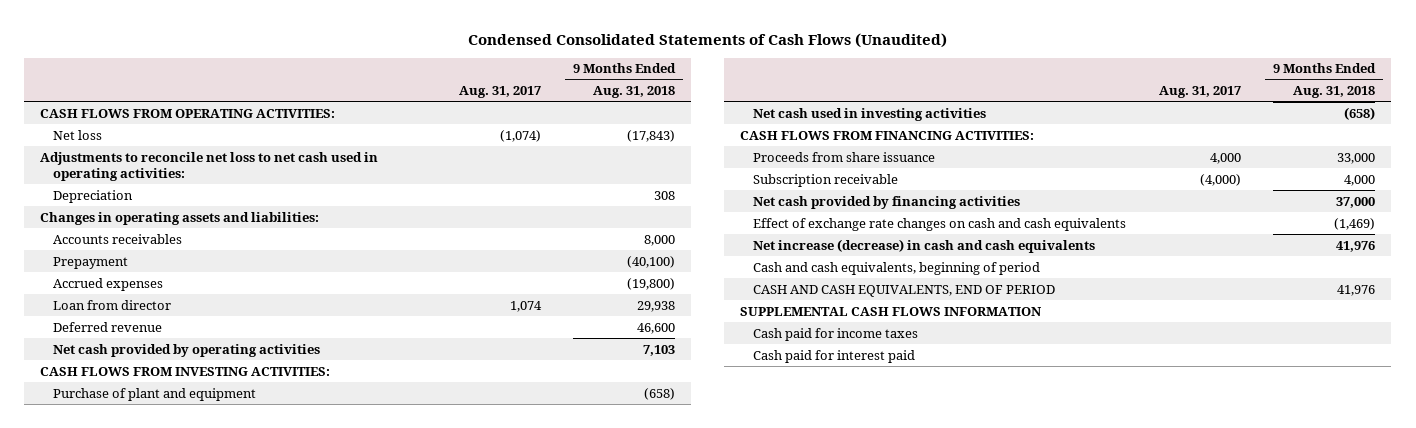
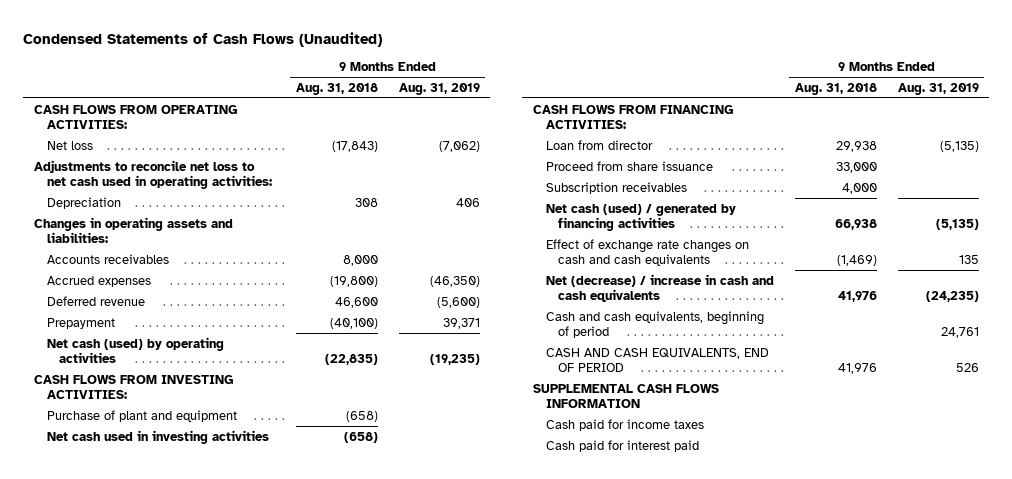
[467,32,947,48] Condensed Consolidated Statements of Cash Flows (Unaudited) -> [23,31,383,47] Condensed Statements of Cash Flows (Unaudited)
[458,86,541,99] Aug. 31, 2017 -> none
none -> [398,82,480,95] Aug. 31, 2019
[53,256,129,269] Prepayment -> [46,317,115,329] Prepayment
[53,343,321,357] Net cash provided by operating activities -> [46,336,224,363] Net cash (used) by operating activities
[643,344,676,356] 7,103 -> [324,353,378,365] (22,835)
[753,173,899,187] Subscription receivable -> none
[53,299,172,310] Loan from director -> [545,139,653,150] Loan from director
[753,151,936,162] Proceeds from share issuance -> [545,160,713,171] Proceed from share issuance
none -> [545,181,687,194] Subscription receivables
[753,195,1021,209] Net cash provided by financing activities -> [545,203,736,231] Net cash (used) / generated by financing activities
[1336,196,1376,208] 37,000 -> [834,218,877,230] 66,938
[753,238,1096,253] Net increase (decrease) in cash and cash equivalents -> [545,273,774,302] Net (decrease) / increase in cash and cash equivalents

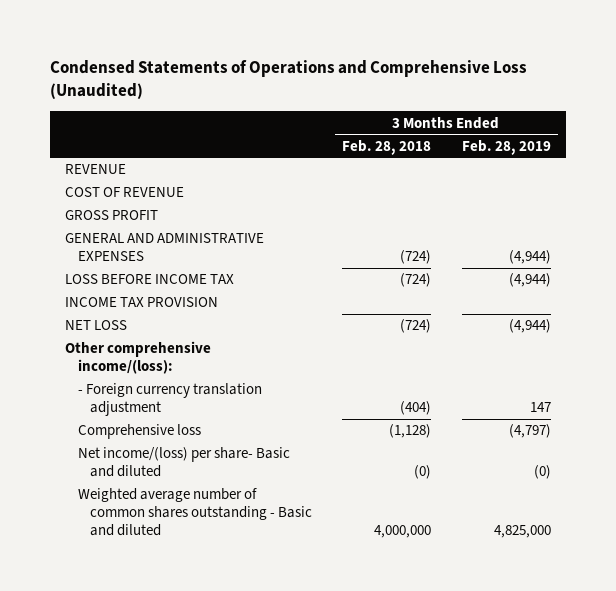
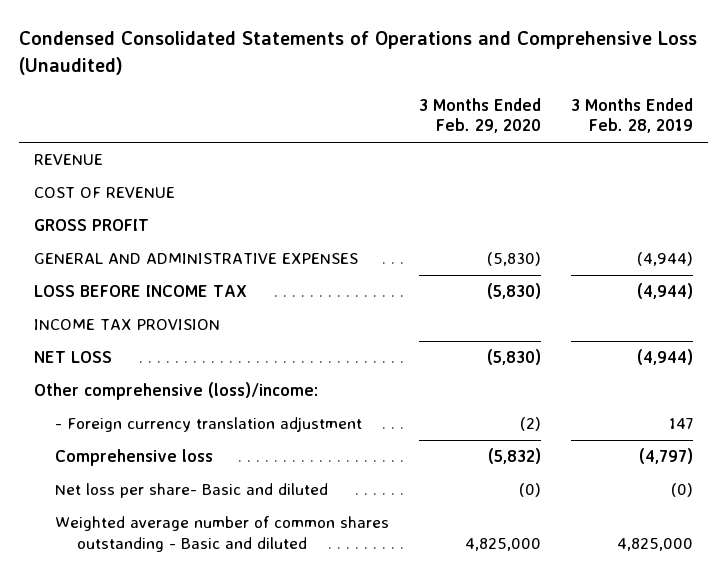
[50,60,528,100] Condensed Statements of Operations and Comprehensive Loss (Unaudited) -> [18,31,697,75] Condensed Consolidated Statements of Operations and Comprehensive Loss (Unaudited)
[342,139,432,155] Feb. 28, 2018 -> none
none -> [419,98,542,134] 3 Months Ended Feb. 29, 2020
[65,341,212,374] Other comprehensive income/(loss): -> [33,382,318,401] Other comprehensive (loss)/income:
[77,447,290,477] Net income/(loss) per share- Basic and diluted -> [55,483,329,499] Net loss per share- Basic and diluted

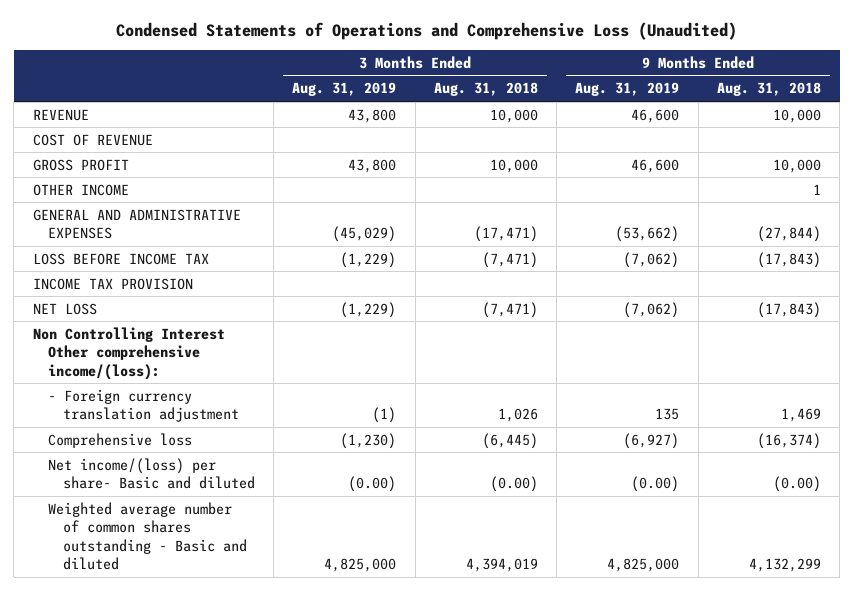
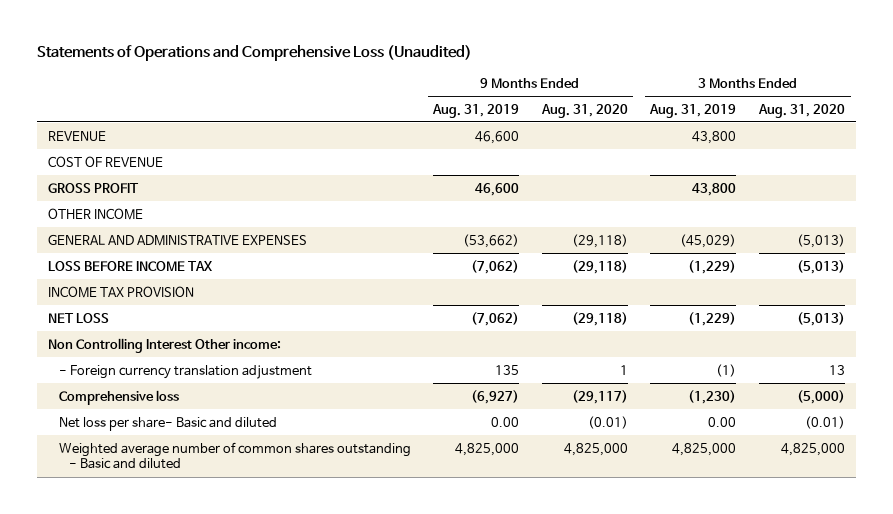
[115,22,737,41] Condensed Statements of Operations and Comprehensive Loss (Unaudited) -> [37,45,473,62] Statements of Operations and Comprehensive Loss (Unaudited)
[433,82,538,97] Aug. 31, 2018 -> none
[716,82,821,97] Aug. 31, 2018 -> none
none -> [540,103,628,118] Aug. 31, 2020
none -> [757,103,845,118] Aug. 31, 2020
[32,326,225,380] Non Controlling Interest Other comprehensive income/(loss): -> [48,337,282,353] Non Controlling Interest Other income:
[47,457,255,490] Net income/(loss) per share- Basic and diluted -> [58,416,277,431] Net loss per share- Basic and diluted
[348,476,397,493] (0.00) -> [708,416,737,427] 0.00
[631,476,680,493] (0.00) -> [491,416,520,427] 0.00

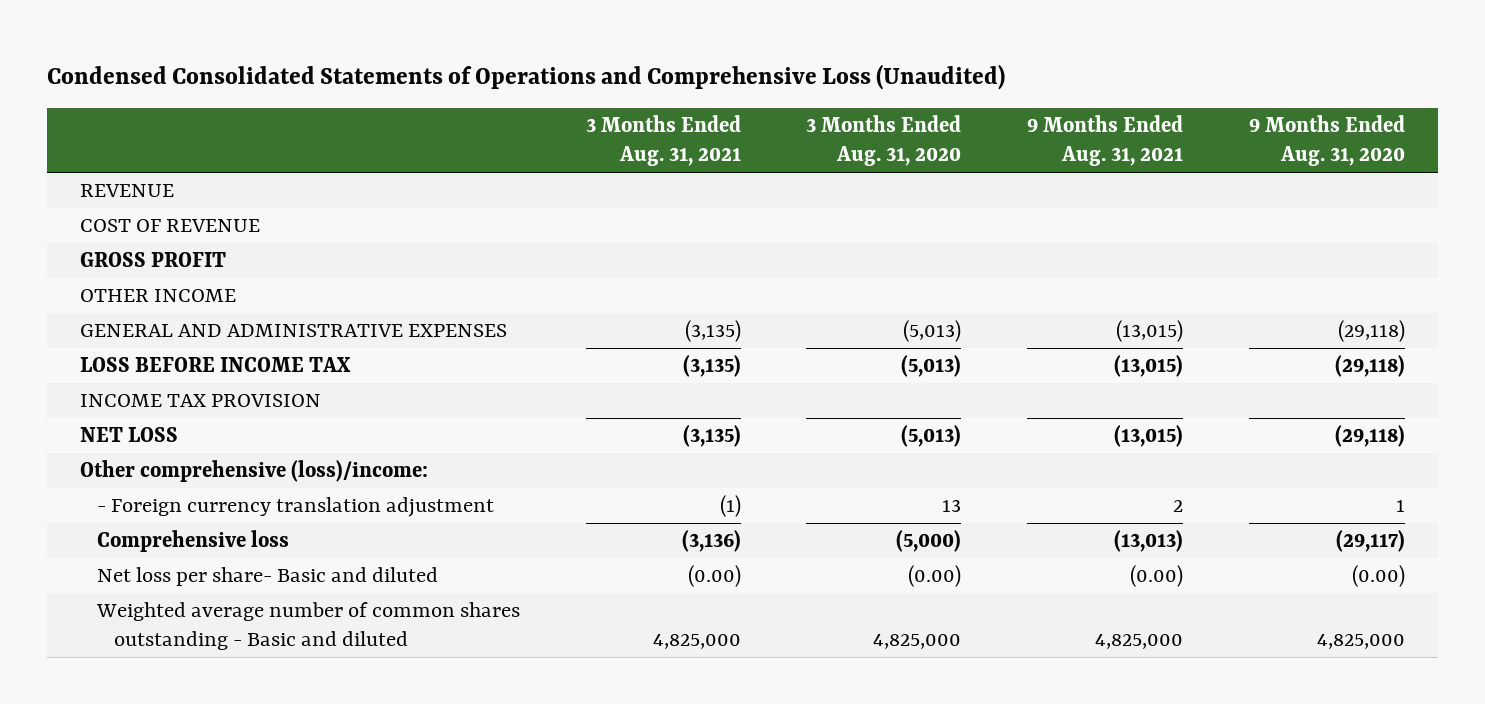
[37,45,473,62] Statements of Operations and Comprehensive Loss (Unaudited) -> [47,64,1006,91] Condensed Consolidated Statements of Operations and Comprehensive Loss (Unaudited)
[432,103,520,118] Aug. 31, 2019 -> none
[649,103,737,118] Aug. 31, 2019 -> none
none -> [585,115,741,167] 3 Months Ended Aug. 31, 2021
none -> [1027,115,1184,167] 9 Months Ended Aug. 31, 2021
[48,337,282,353] Non Controlling Interest Other income: -> [80,460,429,483] Other comprehensive (loss)/income:
[587,415,628,429] (0.01) -> [1351,565,1405,588] (0.00)
[804,415,845,429] (0.01) -> [908,565,962,588] (0.00)

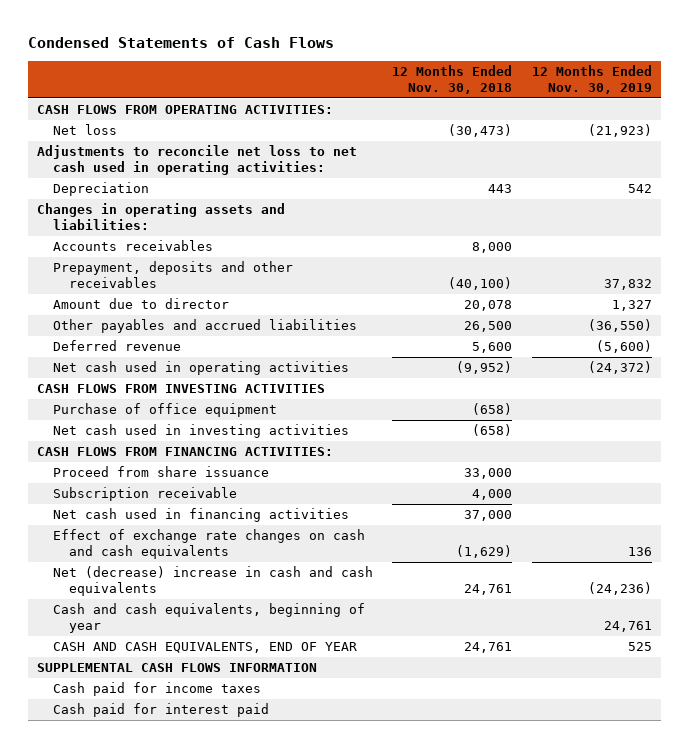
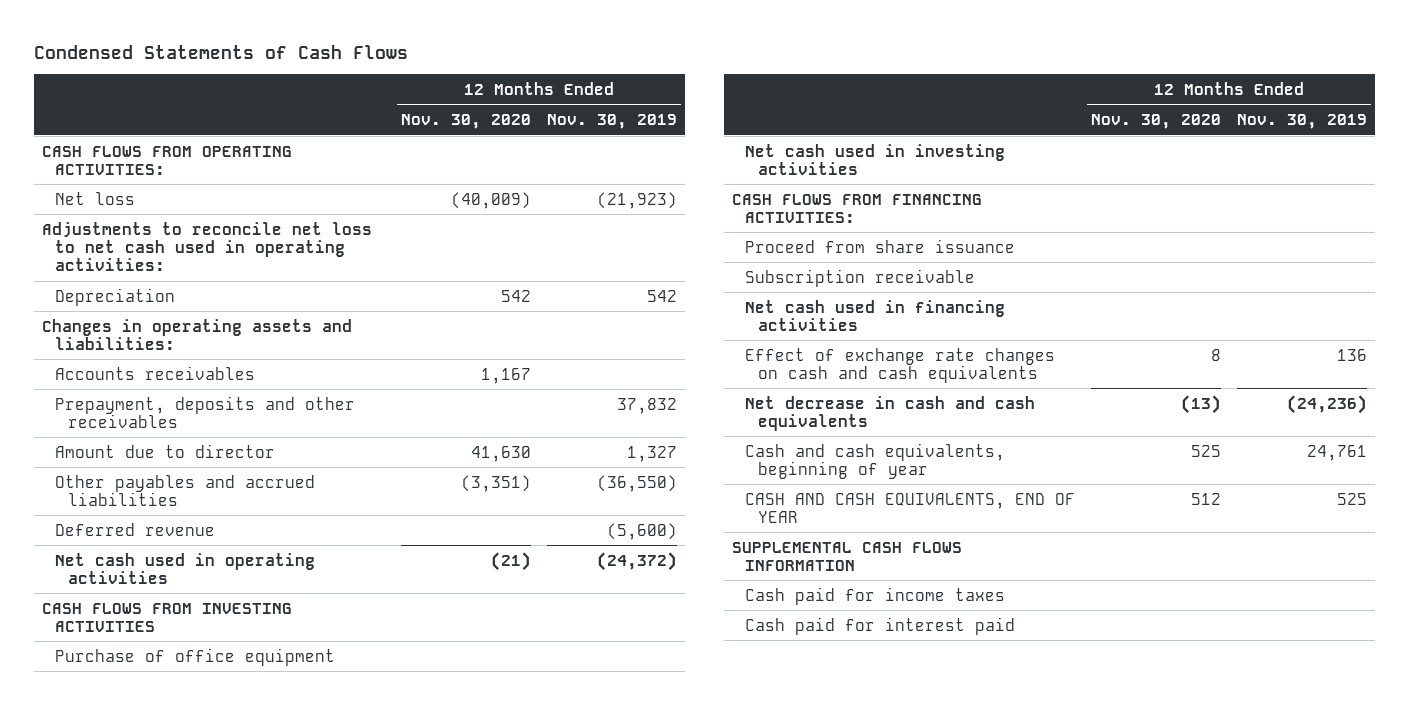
[392,64,513,94] 12 Months Ended Nov. 30, 2018 -> none
none -> [401,114,532,130] Nov. 30, 2020
[53,566,374,597] Net (decrease) increase in cash and cash equivalents -> [745,395,1036,431] Net decrease in cash and cash equivalents

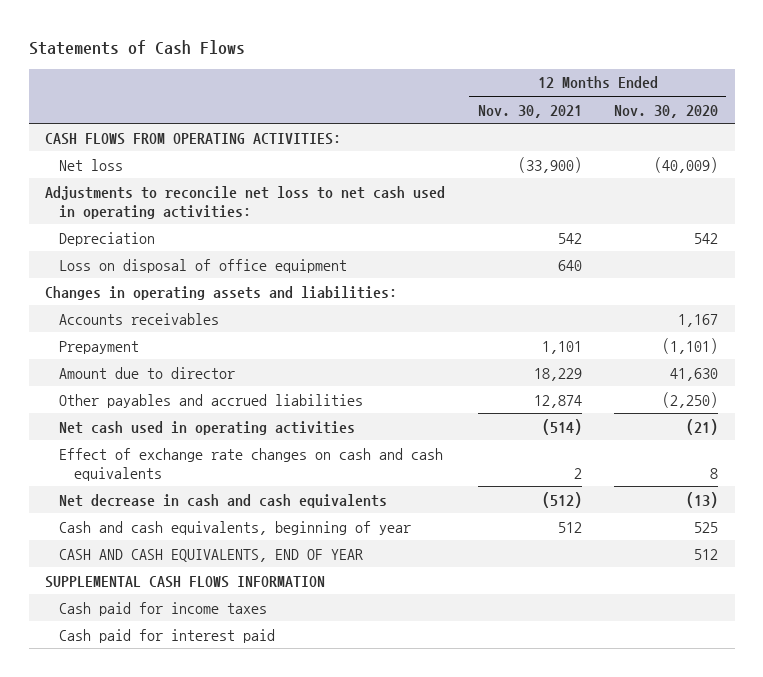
[34,44,409,59] Condensed Statements of Cash Flows -> [28,40,245,56] Statements of Cash Flows
[547,114,678,130] Nov. 30, 2019 -> none
none -> [477,104,582,118] Nov. 30, 2021
none -> [59,258,348,273] Loss on disposal of office equipment
[55,395,356,428] Prepayment, deposits and other receivables -> none
none -> [59,340,140,354] Prepayment
[55,522,216,536] Deferred revenue -> none
[461,474,532,492] (3,351) -> [662,391,719,408] (2,250)
[42,602,293,632] CASH FLOWS FROM INVESTING ACTIVITIES -> none
[55,647,336,666] Purchase of office equipment -> none
[745,143,1006,175] Net cash used in investing activities -> none
[732,193,983,223] CASH FLOWS FROM FINANCING ACTIVITIES: -> none
[745,238,1016,253] Proceed from share issuance -> none
[745,268,976,287] Subscription receivable -> none
[745,299,1006,331] Net cash used in financing activities -> none

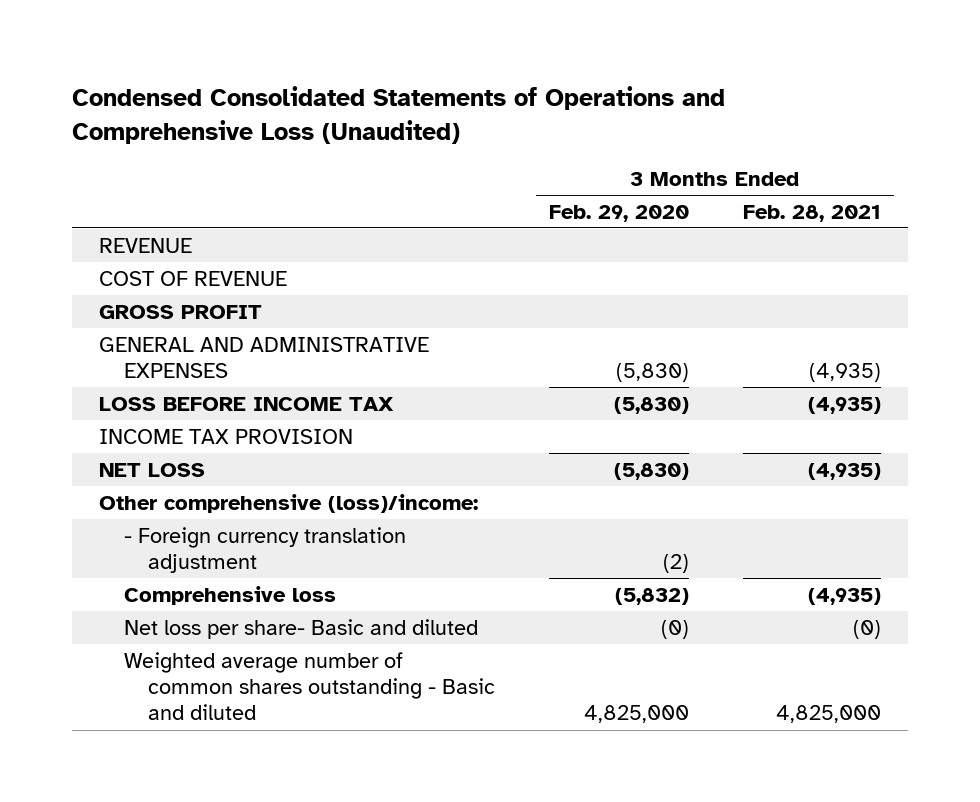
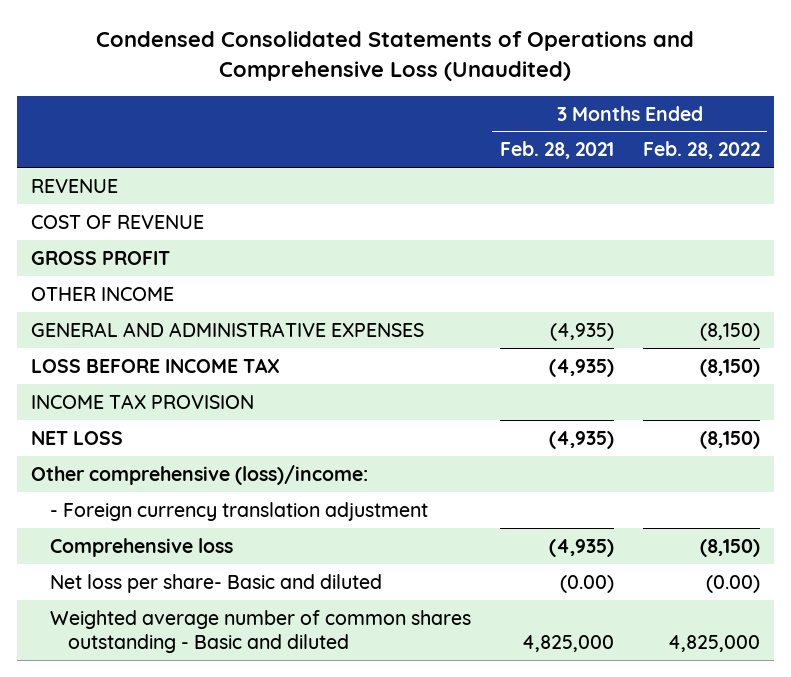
[549,204,690,222] Feb. 29, 2020 -> none
none -> [642,141,760,160] Feb. 28, 2022
none -> [31,286,175,301] OTHER INCOME
[852,619,881,639] (0) -> [559,574,614,593] (0.00)

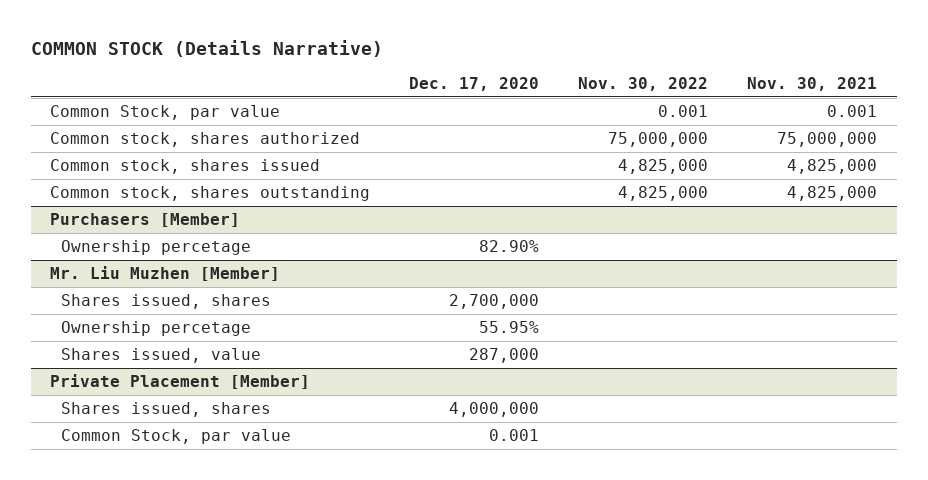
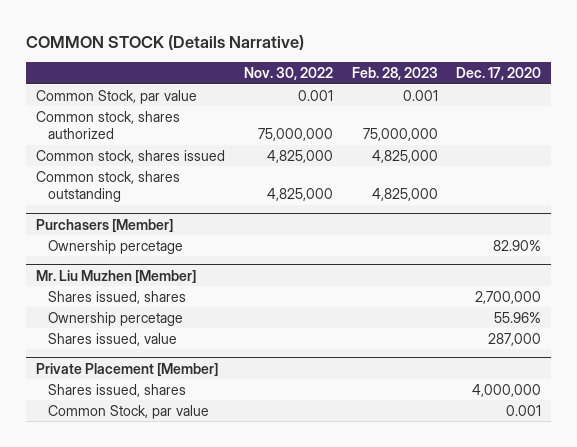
[747,77,878,92] Nov. 30, 2021 -> none
none -> [351,67,438,81] Feb. 28, 2023
[479,321,540,334] 55.95% -> [494,311,542,323] 55.96%

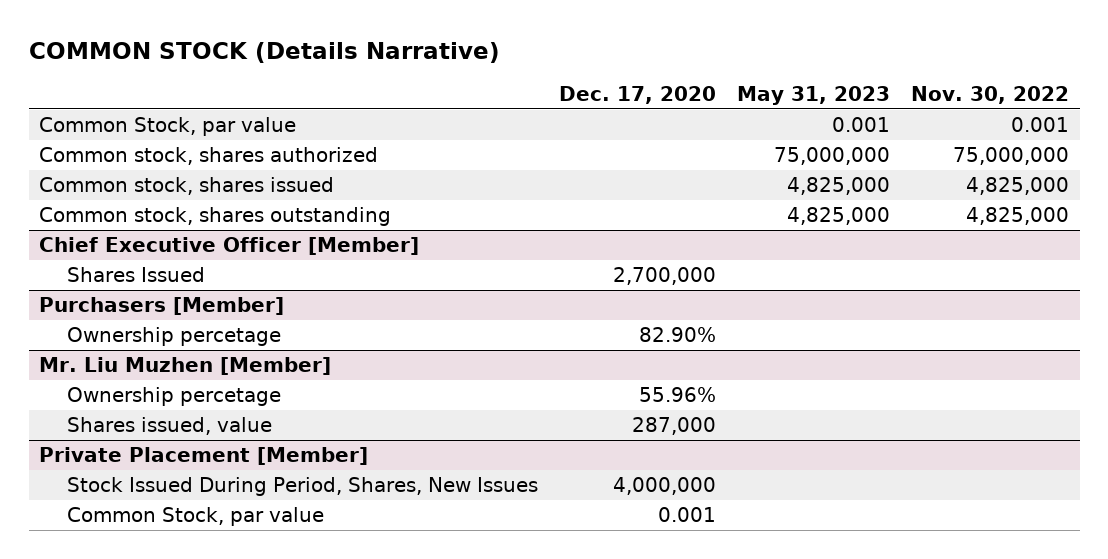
[351,67,438,81] Feb. 28, 2023 -> none
none -> [736,86,890,106] May 31, 2023
none -> [39,237,420,256] Chief Executive Officer [Member]
none -> [66,267,205,283] Shares Issued
[47,290,186,304] Shares issued, shares -> none
[47,383,186,397] Shares issued, shares -> [66,477,538,497] Stock Issued During Period, Shares, New Issues

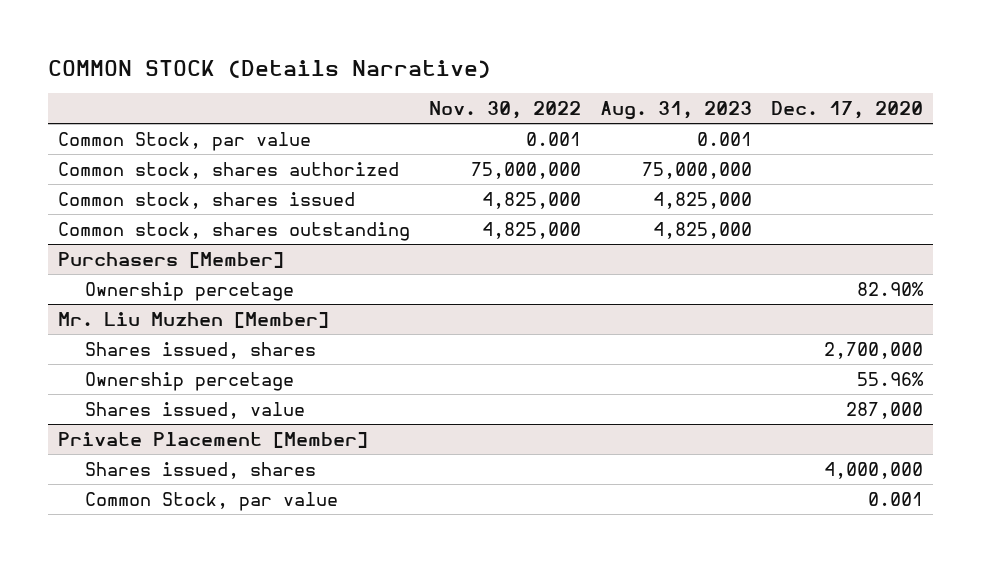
[736,86,890,106] May 31, 2023 -> none
none -> [600,101,753,121] Aug. 31, 2023
[39,237,420,256] Chief Executive Officer [Member] -> none
[66,267,205,283] Shares Issued -> none
none -> [84,341,316,359] Shares issued, shares
[66,477,538,497] Stock Issued During Period, Shares, New Issues -> [84,461,316,479] Shares issued, shares

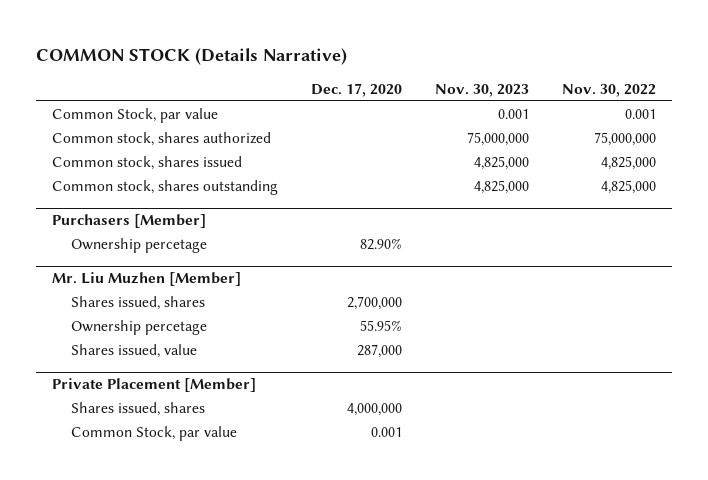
[600,101,753,121] Aug. 31, 2023 -> none
none -> [434,83,529,97] Nov. 30, 2023
[857,371,925,386] 55.96% -> [360,320,403,332] 55.95%

